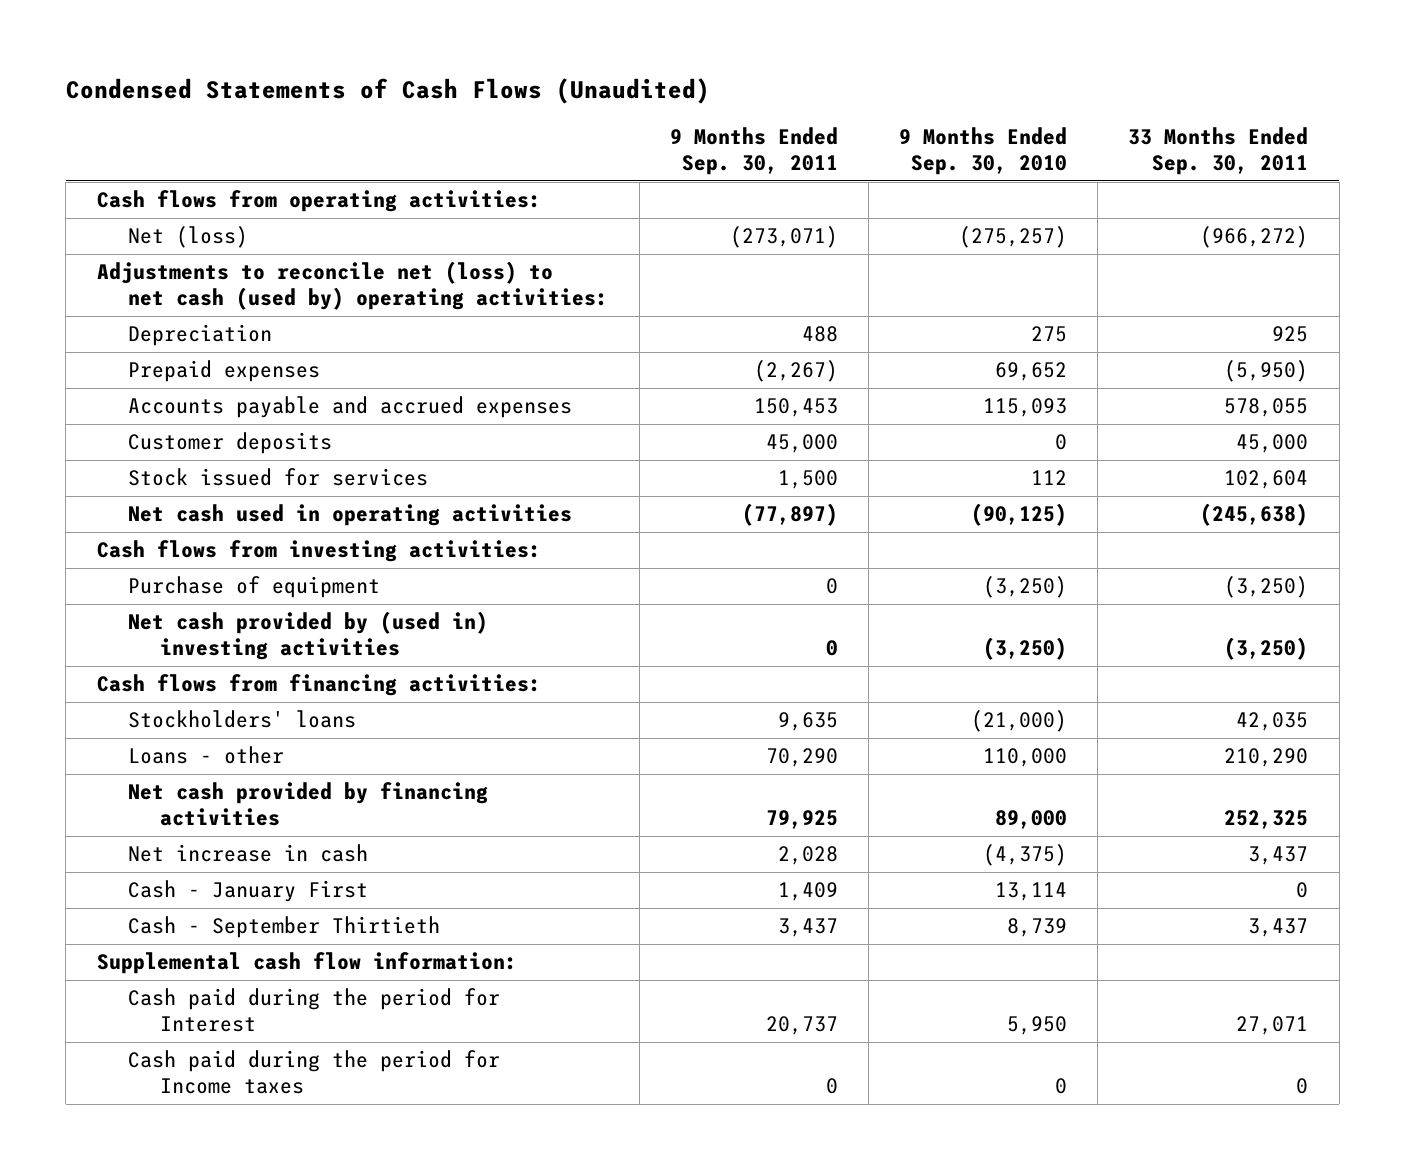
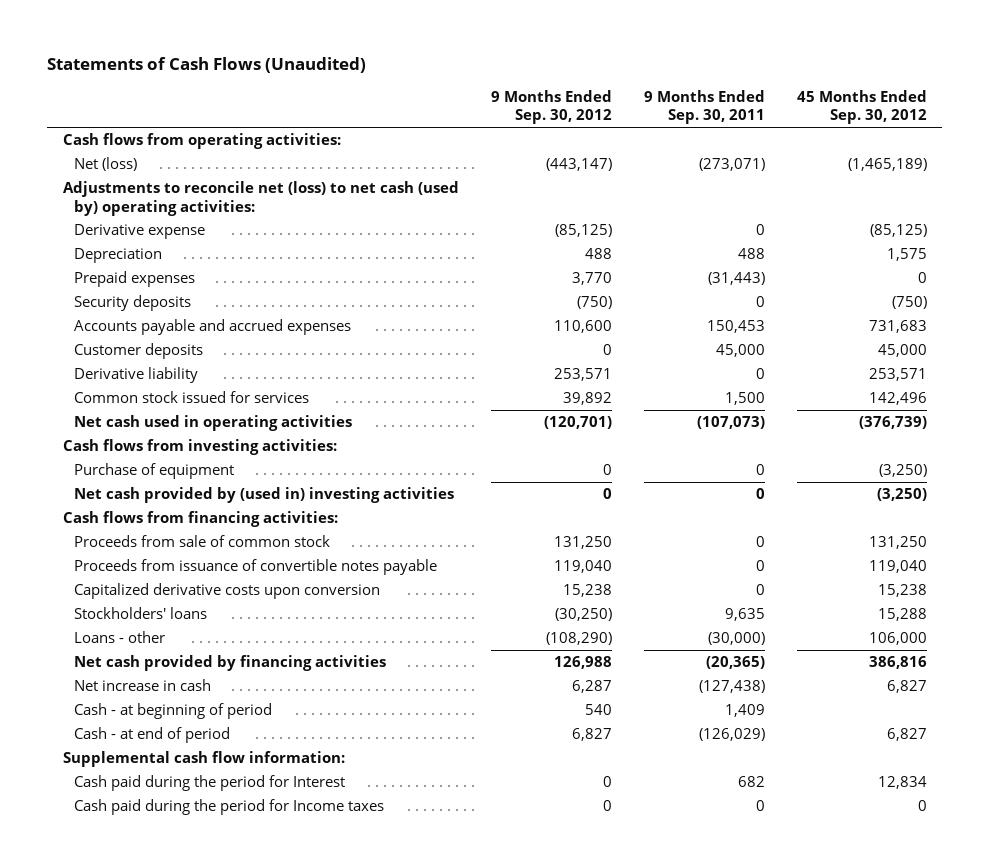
[65,78,710,105] Condensed Statements of Cash Flows (Unaudited) -> [47,56,367,73] Statements of Cash Flows (Unaudited)
[899,127,1068,176] 9 Months Ended Sep. 30, 2010 -> none
[1128,127,1309,176] 33 Months Ended Sep. 30, 2011 -> none
none -> [490,89,612,125] 9 Months Ended Sep. 30, 2012
none -> [796,89,927,125] 45 Months Ended Sep. 30, 2012
none -> [73,224,205,240] Derivative expense
[753,360,838,383] (2,267) -> [707,272,765,286] (31,443)
none -> [73,295,191,312] Security deposits
none -> [73,367,198,384] Derivative liability
[128,468,429,487] Stock issued for services -> [73,391,309,404] Common stock issued for services
[741,503,838,527] (77,897) -> [696,416,765,430] (107,073)
none -> [73,535,330,548] Proceeds from sale of common stock
none -> [73,559,437,576] Proceeds from issuance of convertible notes payable
none -> [73,583,380,600] Capitalized derivative costs upon conversion
[128,916,441,939] Cash - September Thirtieth -> none
[765,748,838,768] 70,290 -> [707,632,765,646] (30,000)
[765,810,838,830] 79,925 -> [705,656,765,670] (20,365)
[777,846,838,866] 2,028 -> [698,680,765,694] (127,438)
[128,880,369,903] Cash - January First -> [73,703,272,720] Cash - at beginning of period
none -> [73,727,230,744] Cash - at end of period
[765,1016,838,1036] 20,737 -> [737,776,765,788] 682

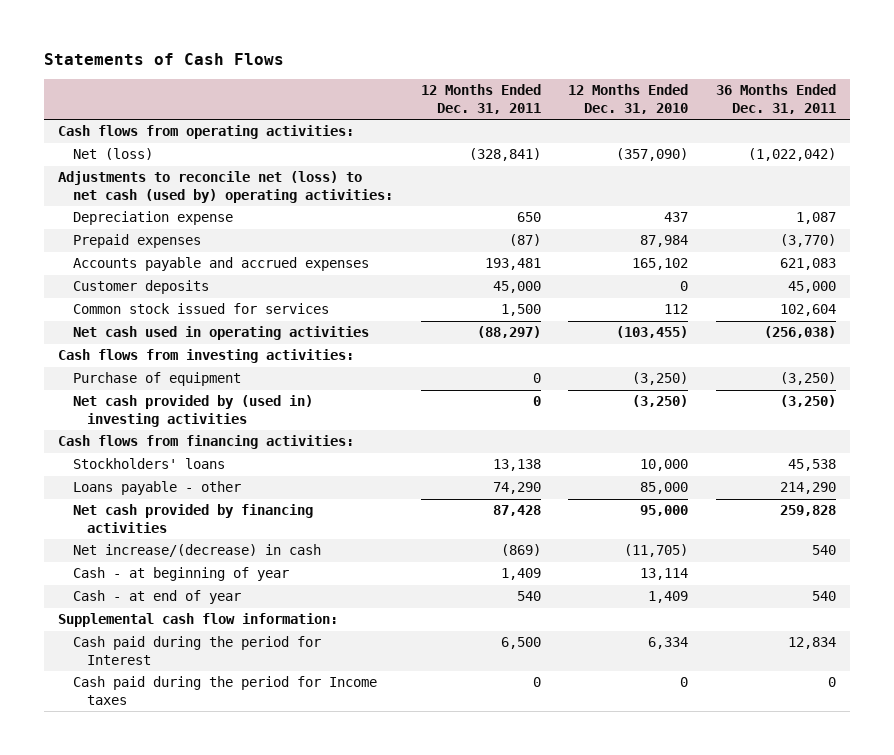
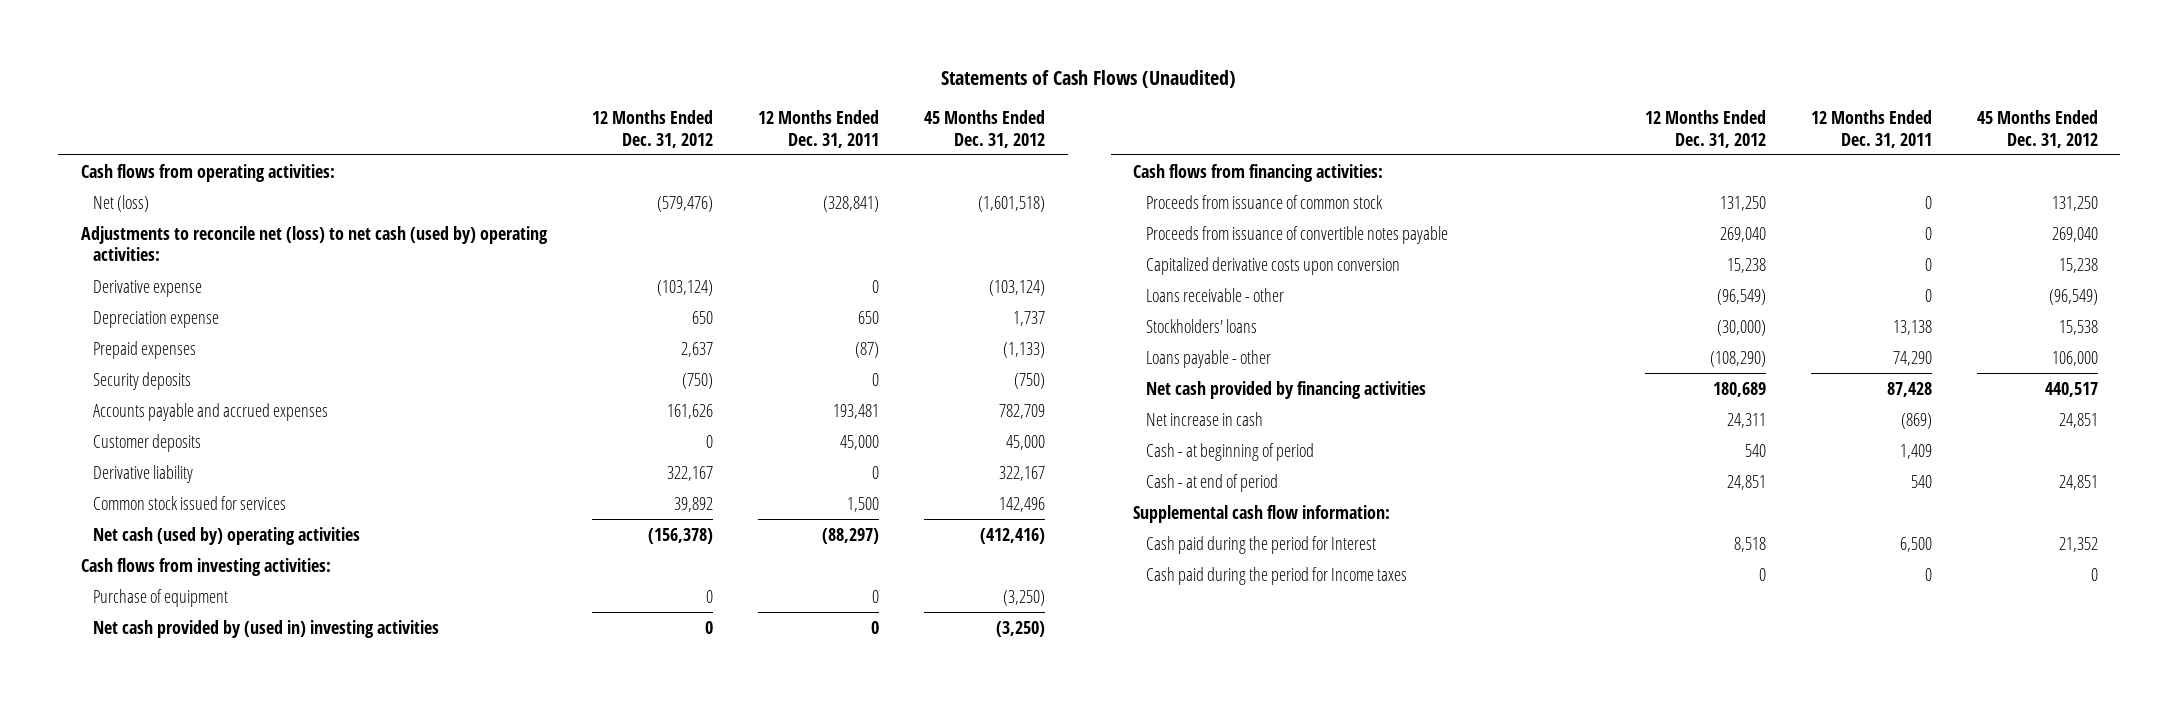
[44,53,285,66] Statements of Cash Flows -> [941,69,1237,88] Statements of Cash Flows (Unaudited)
[568,84,689,114] 12 Months Ended Dec. 31, 2010 -> none
[716,84,837,114] 36 Months Ended Dec. 31, 2011 -> none
none -> [591,109,713,148] 12 Months Ended Dec. 31, 2012
none -> [924,109,1046,148] 45 Months Ended Dec. 31, 2012
none -> [93,279,203,297] Derivative expense
none -> [93,371,192,390] Security deposits
none -> [93,464,194,483] Derivative liability
[72,326,369,341] Net cash used in operating activities -> [93,526,361,545] Net cash (used by) operating activities
none -> [1146,194,1384,209] Proceeds from issuance of common stock
none -> [1146,225,1449,244] Proceeds from issuance of convertible notes payable
none -> [1146,256,1401,275] Capitalized derivative costs upon conversion
none -> [1146,287,1285,302] Loans receivable - other
[72,544,321,558] Net increase/(decrease) in cash -> [1146,411,1264,426] Net increase in cash
[72,567,289,582] Cash - at beginning of year -> [1146,442,1315,461] Cash - at beginning of period
[72,590,241,605] Cash - at end of year -> [1146,473,1279,492] Cash - at end of period

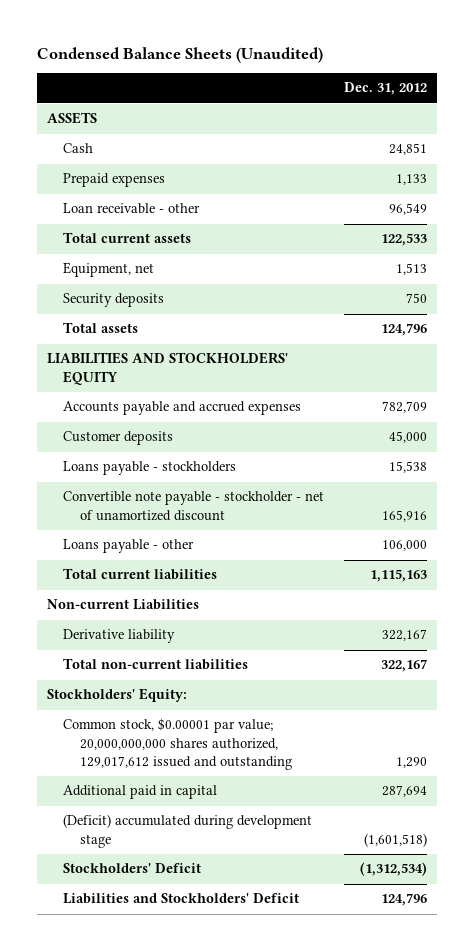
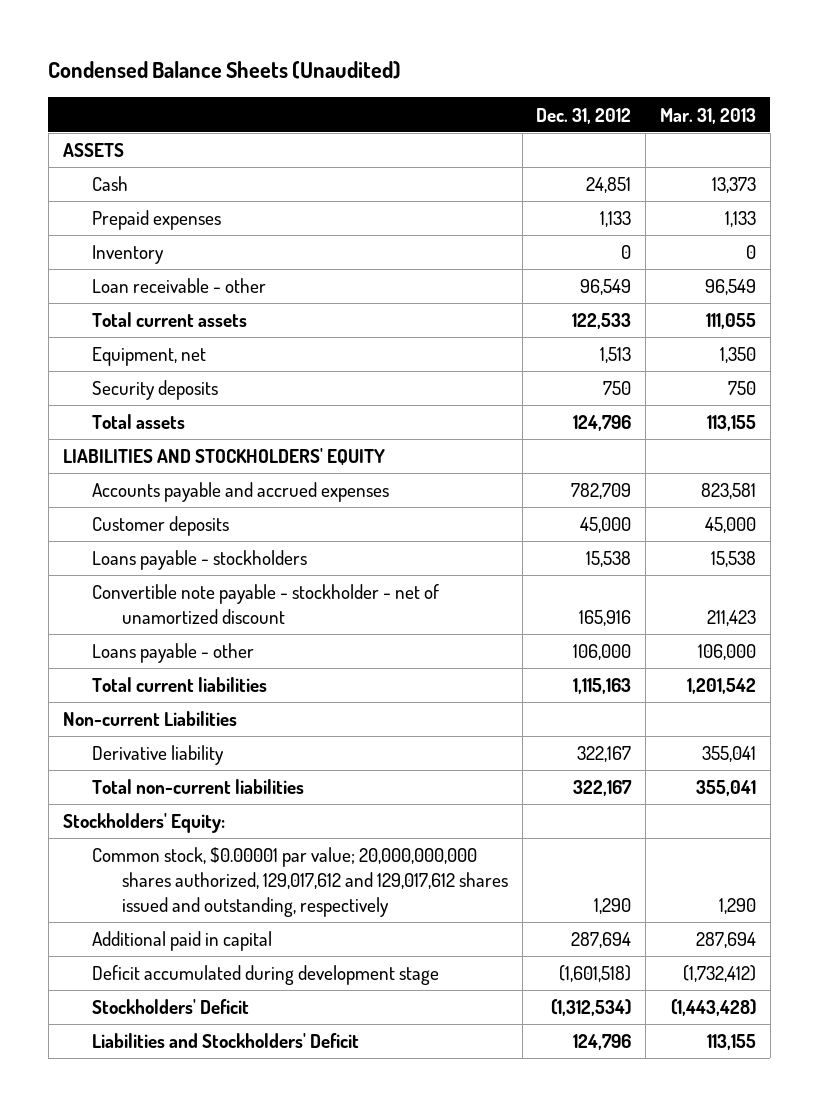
none -> [659,107,756,124] Mar. 31, 2013
none -> [92,245,165,265] Inventory
[63,718,292,770] Common stock, $0.00001 par value; 20,000,000,000 shares authorized, 129,017,612 issued and outstanding -> [92,847,508,917] Common stock, $0.00001 par value; 20,000,000,000 shares authorized, 129,017,612 and 129,017,612 shares issued and outstanding, respectively
[63,814,313,848] (Deficit) accumulated during development stage -> [92,965,440,986] Deficit accumulated during development stage

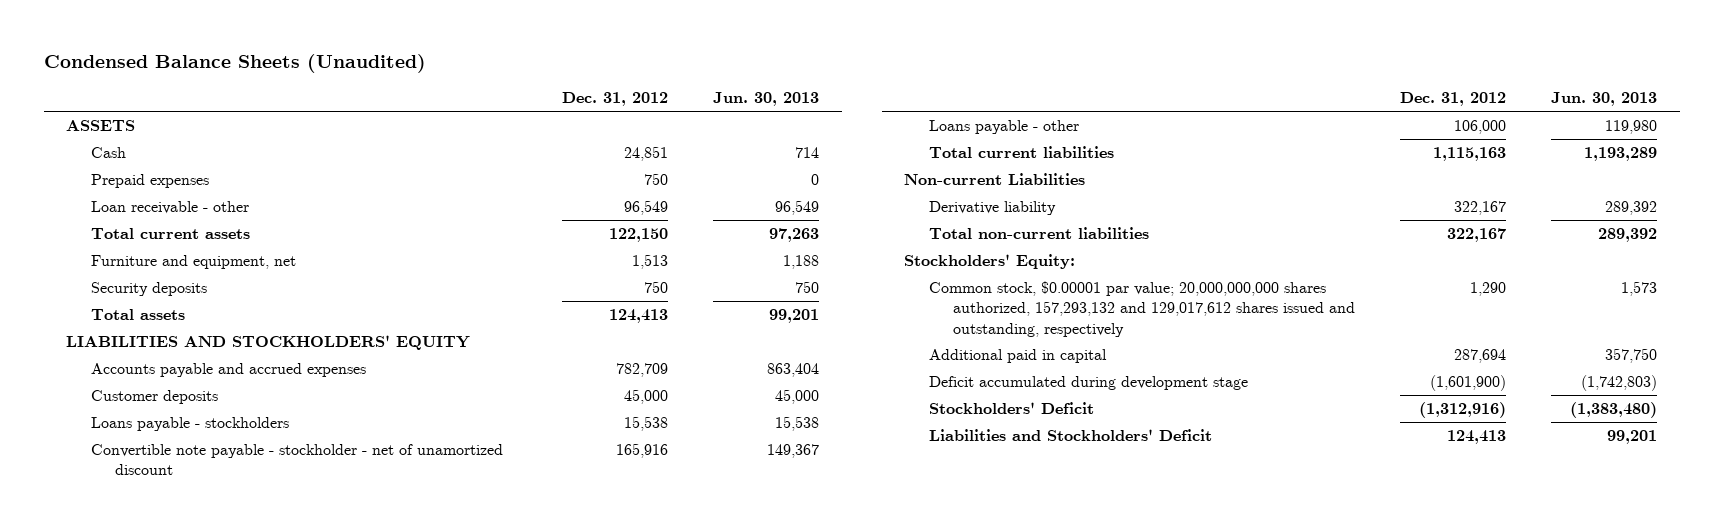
[659,107,756,124] Mar. 31, 2013 -> none
none -> [713,92,820,107] Jun. 30, 2013
[92,245,165,265] Inventory -> none
[600,211,632,228] 1,133 -> [644,172,669,185] 750
[572,313,632,330] 122,533 -> [609,227,669,242] 122,150
[92,347,207,367] Equipment, net -> [90,254,296,269] Furniture and equipment, net
[573,415,632,432] 124,796 -> [609,308,669,323] 124,413
[92,847,508,917] Common stock, $0.00001 par value; 20,000,000,000 shares authorized, 129,017,612 and 129,017,612 shares issued and outstanding, respectively -> [928,280,1356,337] Common stock, $0.00001 par value; 20,000,000,000 shares authorized, 157,293,132 and 129,017,612 shares issued and outstanding, respectively
[559,965,632,983] (1,601,518) -> [1430,374,1507,391] (1,601,900)
[551,999,632,1017] (1,312,534) -> [1419,401,1507,418] (1,312,916)
[573,1034,632,1051] 124,796 -> [1447,429,1507,444] 124,413

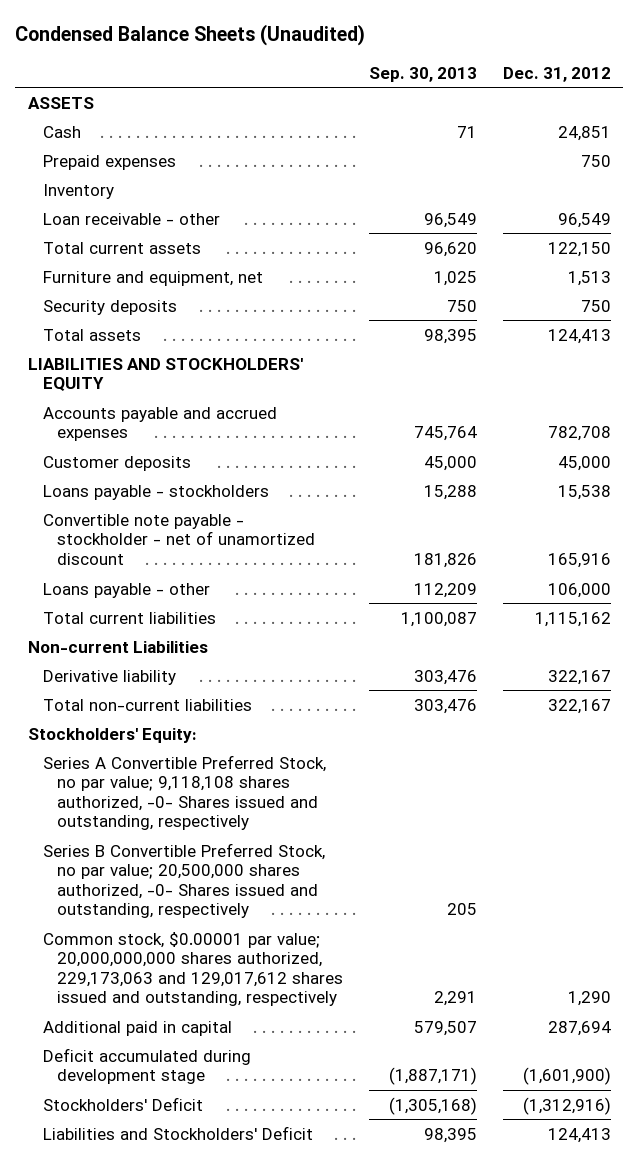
[713,92,820,107] Jun. 30, 2013 -> none
none -> [369,66,478,82] Sep. 30, 2013
none -> [42,183,114,199] Inventory
[616,362,669,377] 782,709 -> [547,426,611,442] 782,708
[1433,146,1507,161] 1,115,163 -> [534,611,611,627] 1,115,162
none -> [42,754,326,831] Series A Convertible Preferred Stock, no par value; 9,118,108 shares authorized, -0- Shares issued and outstanding, respectively
none -> [42,842,325,919] Series B Convertible Preferred Stock, no par value; 20,500,000 shares authorized, -0- Shares issued and outstanding, respectively
[928,280,1356,337] Common stock, $0.00001 par value; 20,000,000,000 shares authorized, 157,293,132 and 129,017,612 shares issued and outstanding, respectively -> [42,931,344,1007] Common stock, $0.00001 par value; 20,000,000,000 shares authorized, 229,173,063 and 129,017,612 shares issued and outstanding, respectively

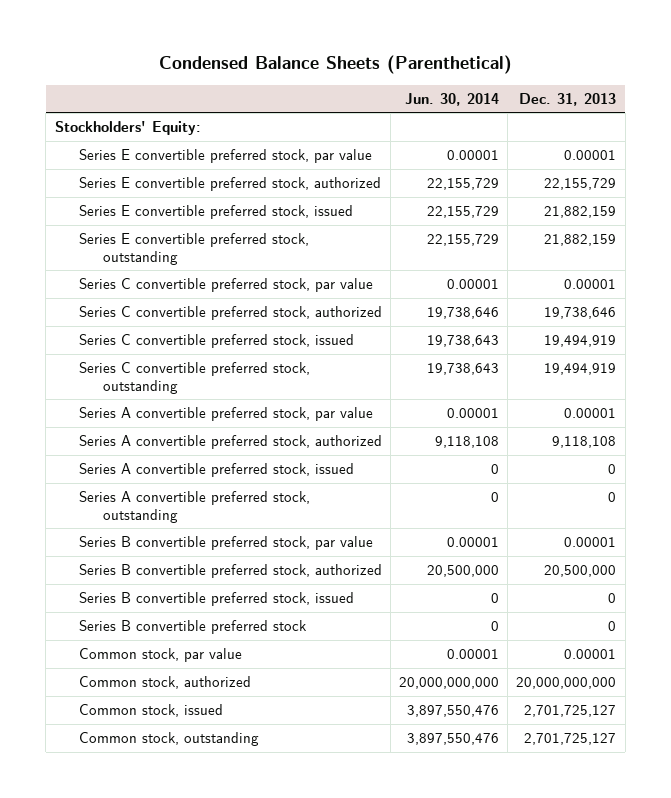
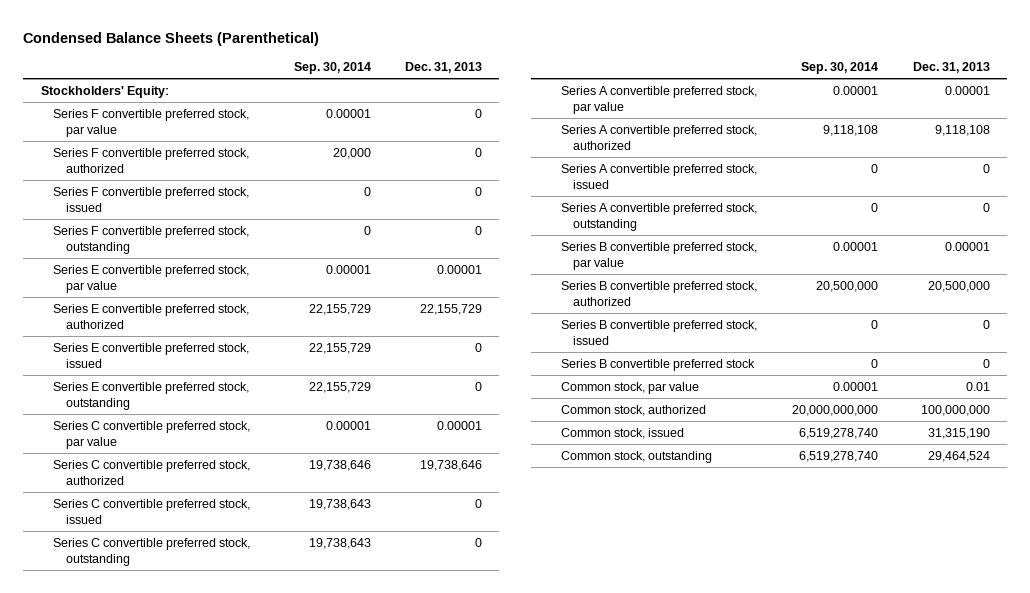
[405,92,500,106] Jun. 30, 2014 -> none
none -> [293,62,371,75] Sep. 30, 2014
none -> [53,108,250,137] Series F convertible preferred stock, par value
none -> [53,147,250,173] Series F convertible preferred stock, authorized
none -> [53,186,250,212] Series F convertible preferred stock, issued
none -> [53,225,250,254] Series F convertible preferred stock, outstanding
[544,206,617,219] 21,882,159 -> [475,342,483,352] 0
[544,234,617,247] 21,882,159 -> [475,381,483,391] 0
[544,335,617,348] 19,494,919 -> [475,498,483,508] 0
[544,363,617,376] 19,494,919 -> [475,537,483,547] 0
[564,649,617,660] 0.00001 -> [965,381,990,391] 0.01
[516,677,617,690] 20,000,000,000 -> [920,404,990,416] 100,000,000
[524,705,617,718] 2,701,725,127 -> [927,427,990,439] 31,315,190
[524,733,617,746] 2,701,725,127 -> [927,450,990,462] 29,464,524

